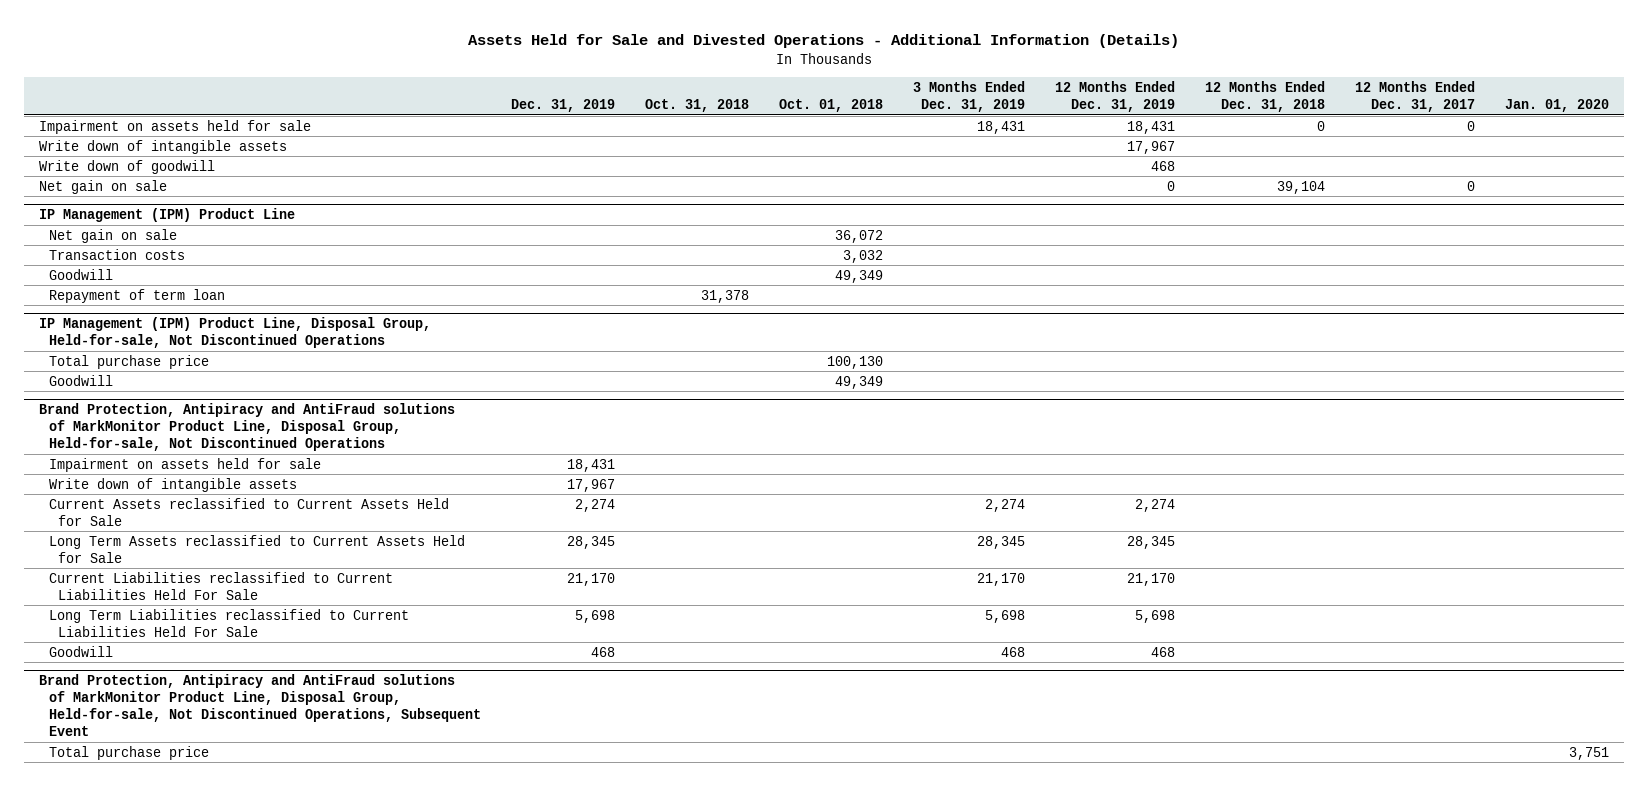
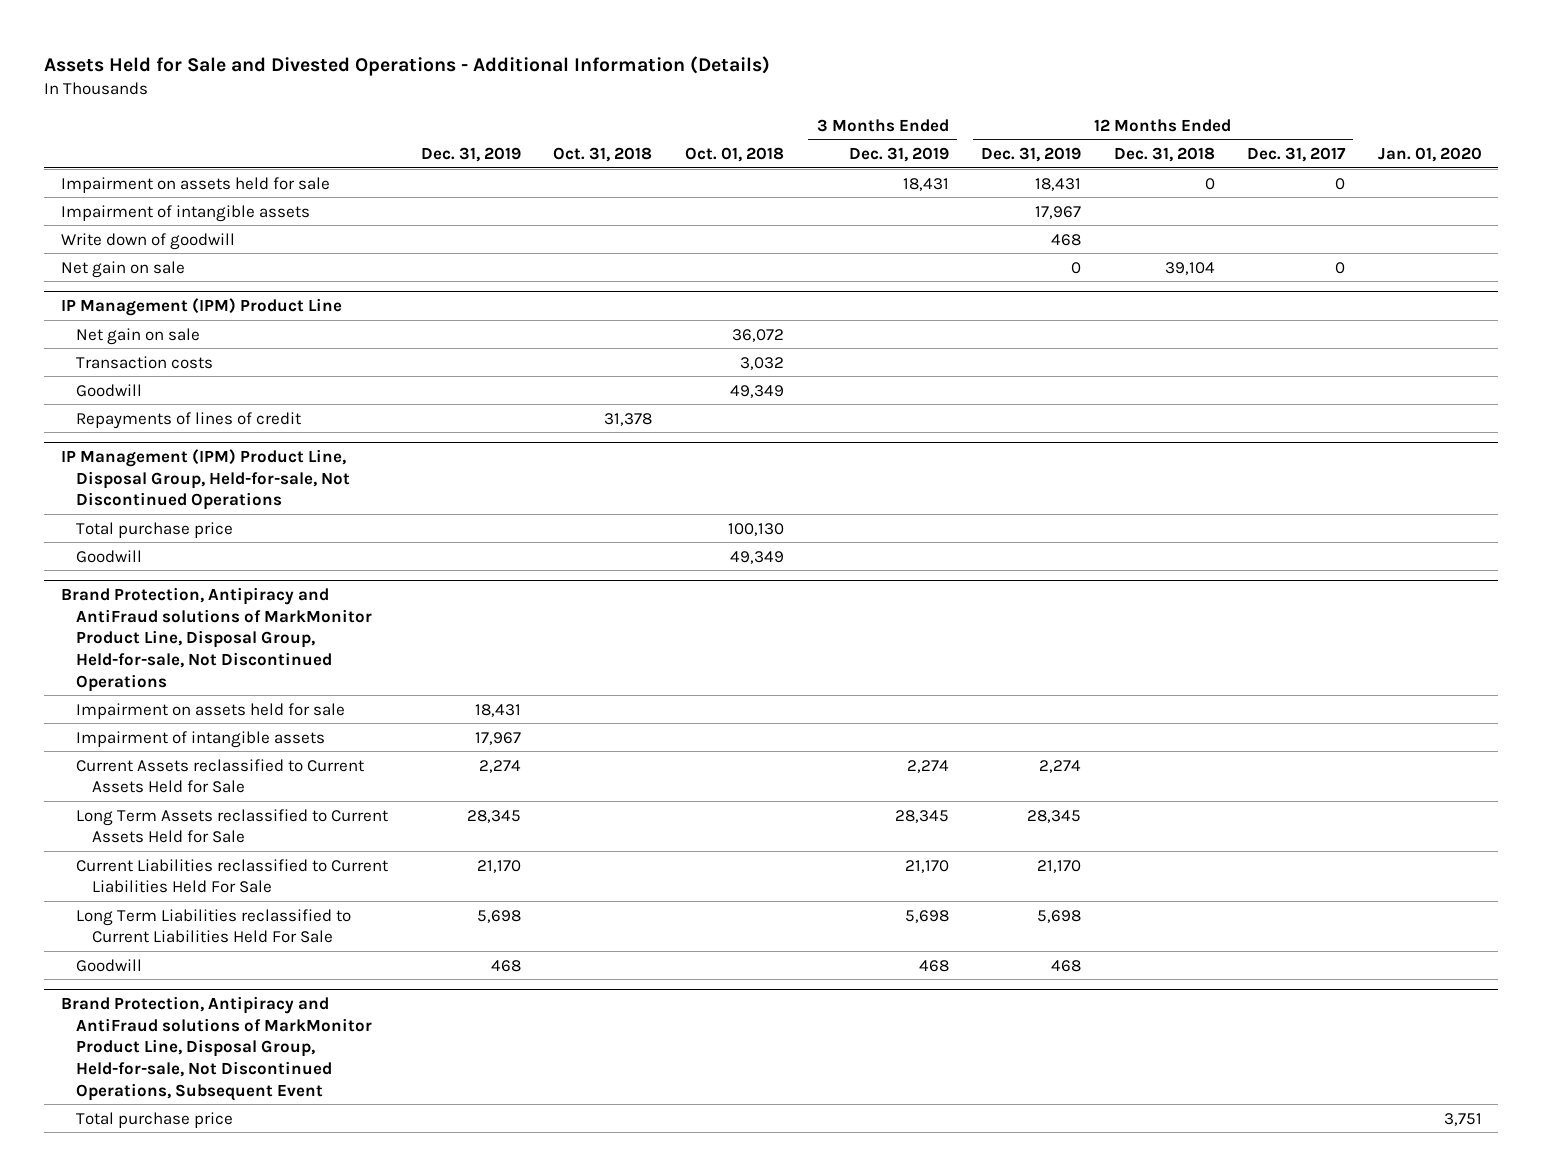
[38,139,287,154] Write down of intangible assets -> [60,204,310,222] Impairment of intangible assets
[48,288,225,303] Repayment of term loan -> [76,411,302,429] Repayments of lines of credit
[48,477,297,492] Write down of intangible assets -> [76,730,326,748] Impairment of intangible assets

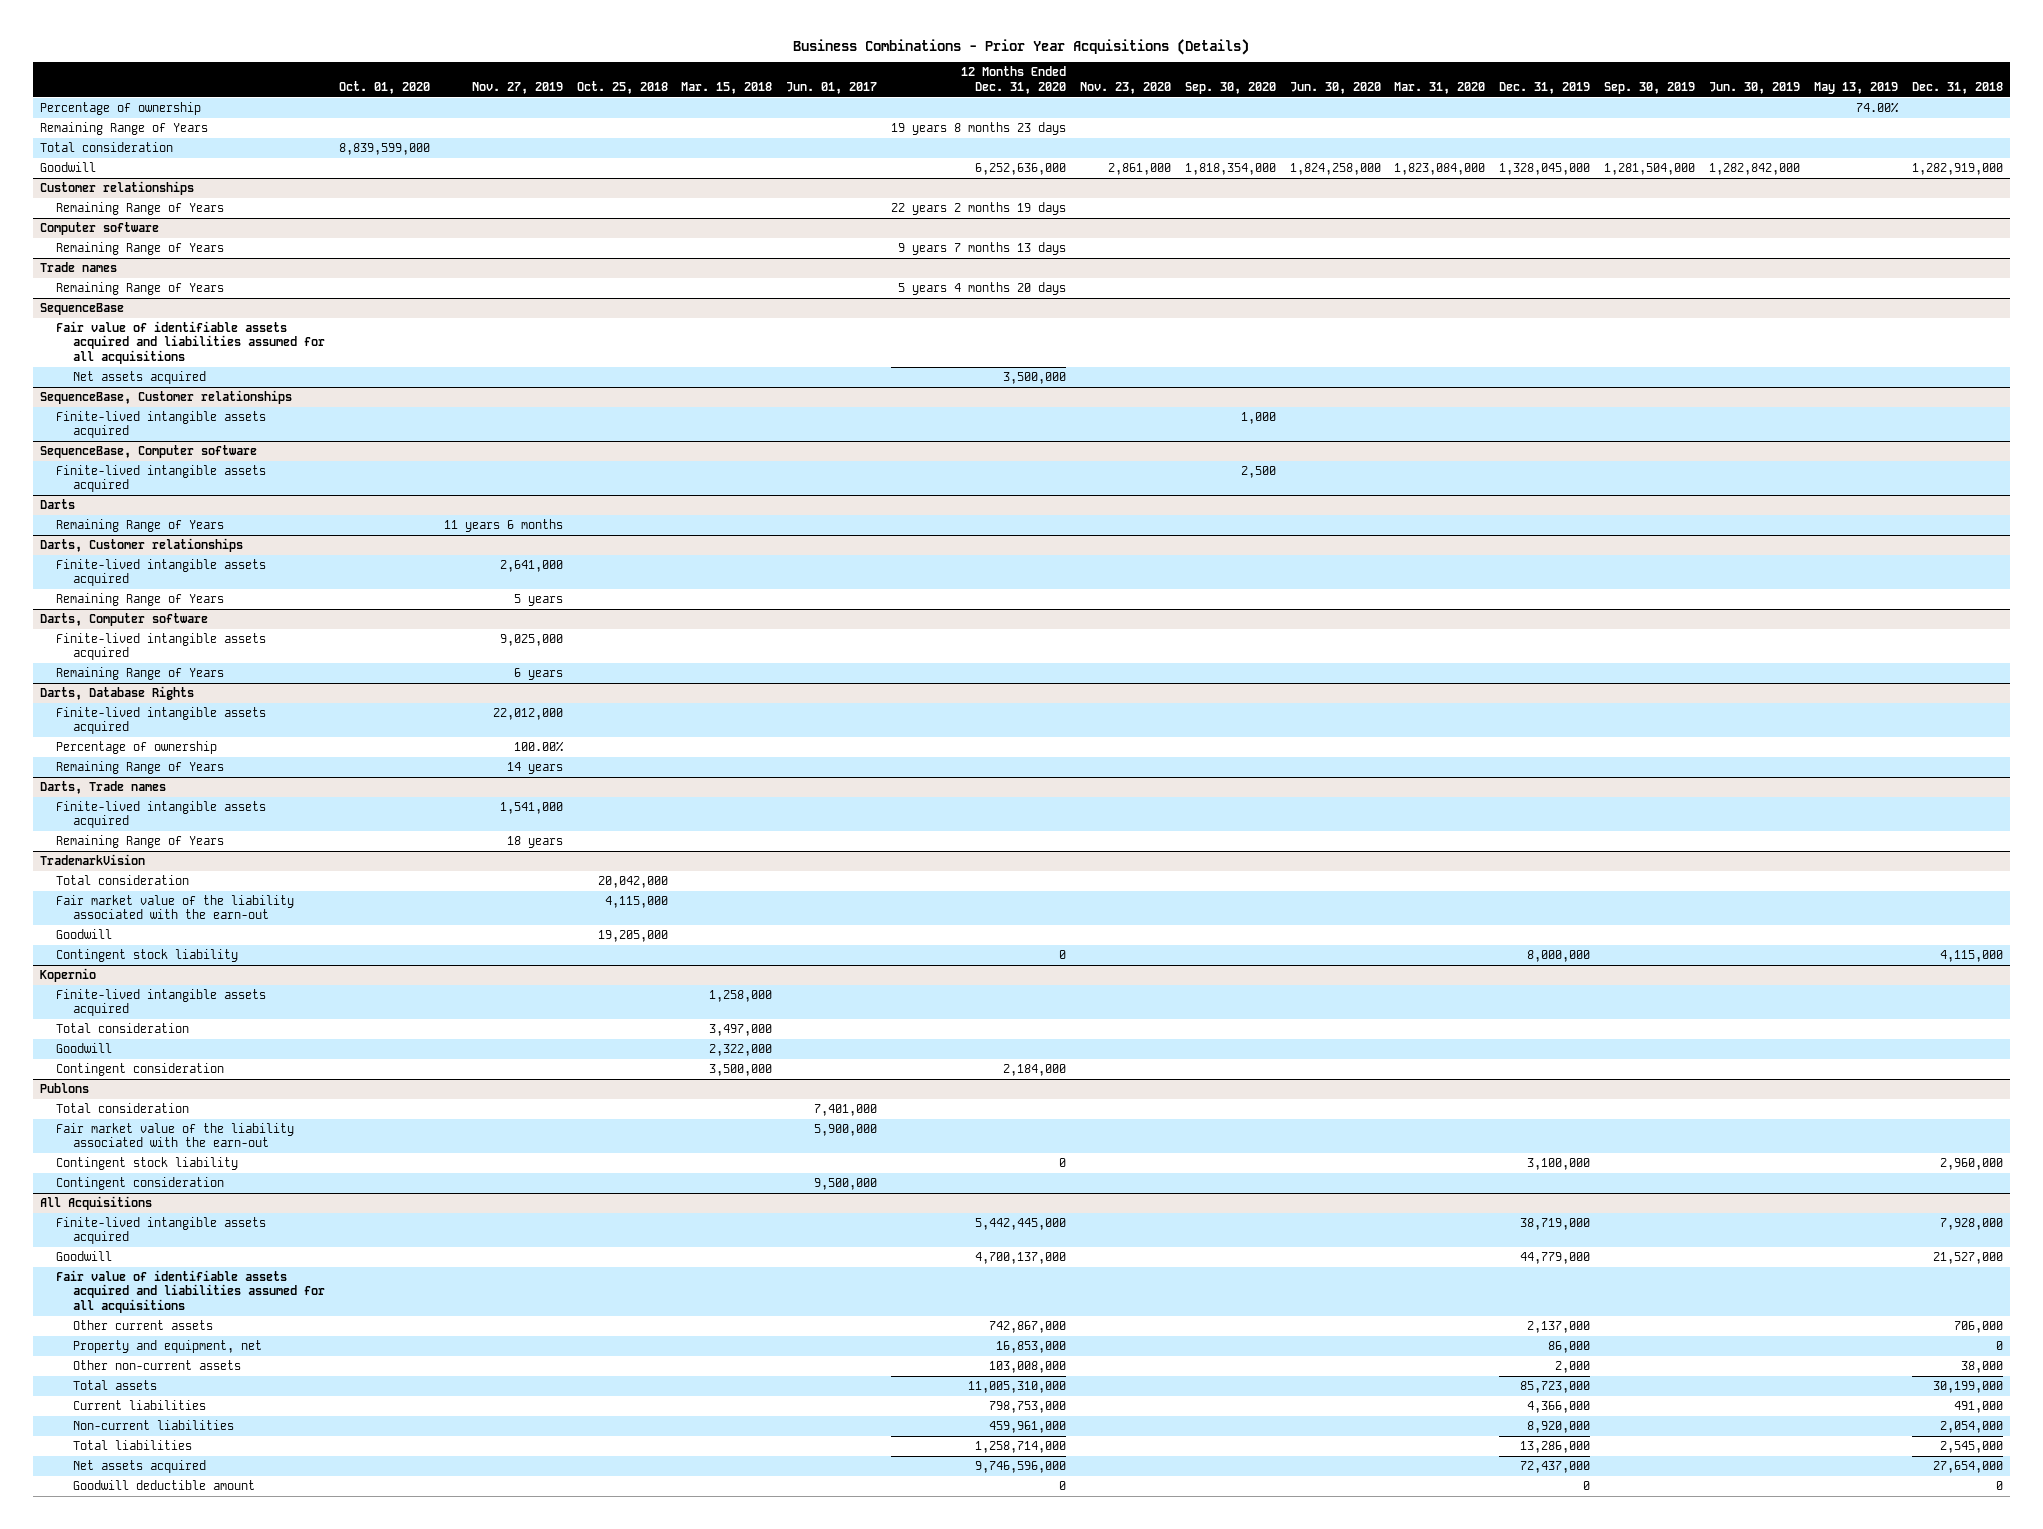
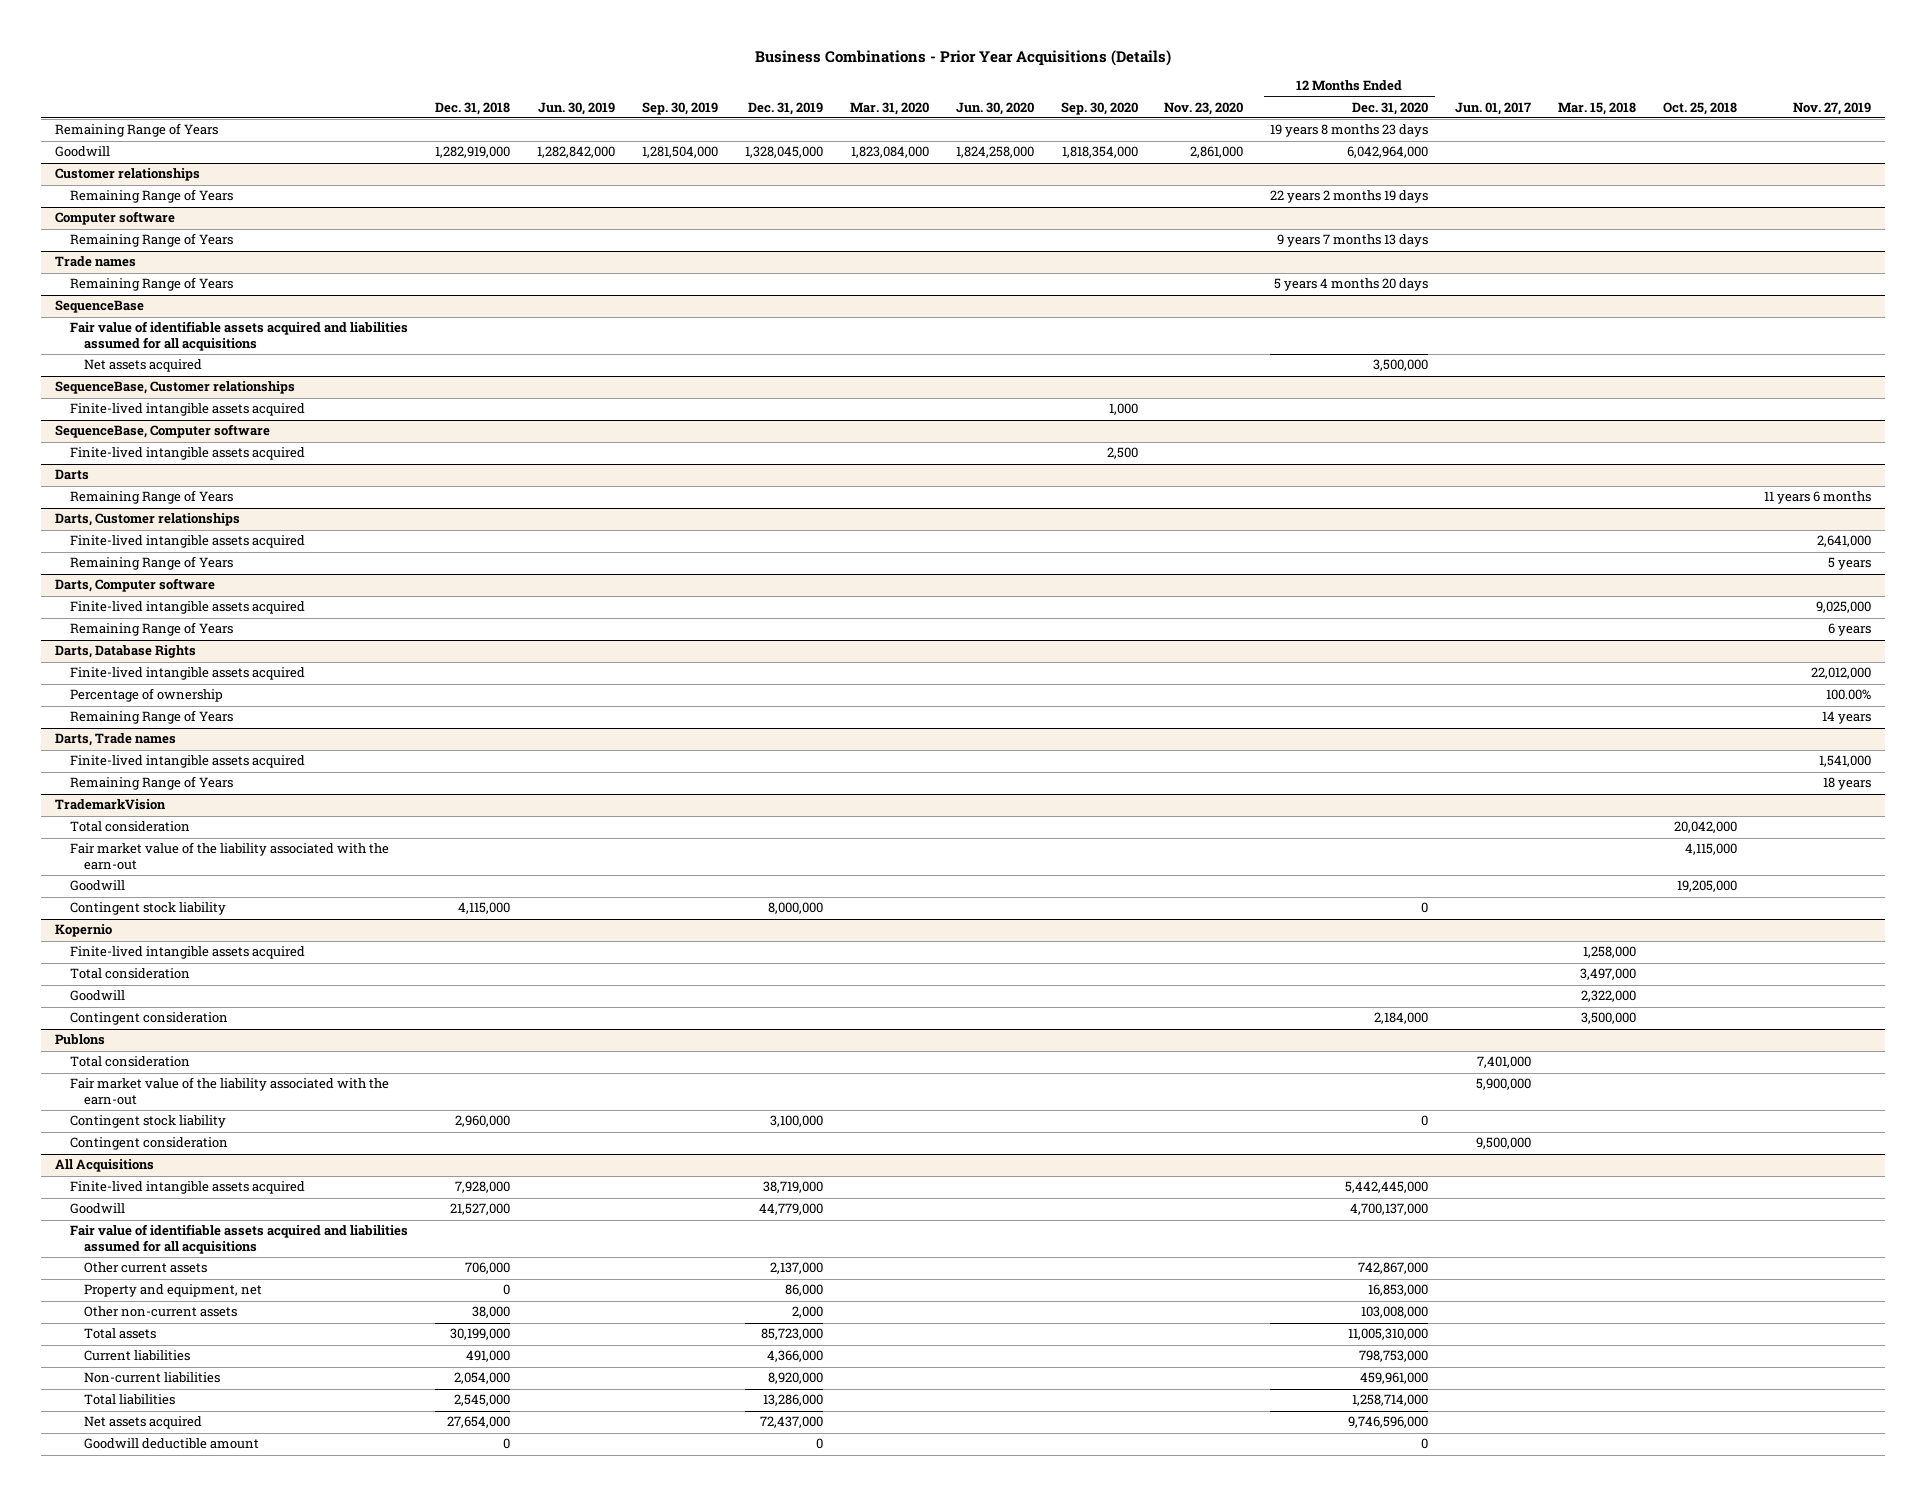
[338,80,430,94] Oct. 01, 2020 -> none
[1813,81,1898,94] May 13, 2019 -> none
[39,101,201,115] Percentage of ownership -> none
[39,141,173,152] Total consideration -> none
[975,162,1067,175] 6,252,636,000 -> [1347,146,1429,159] 6,042,964,000

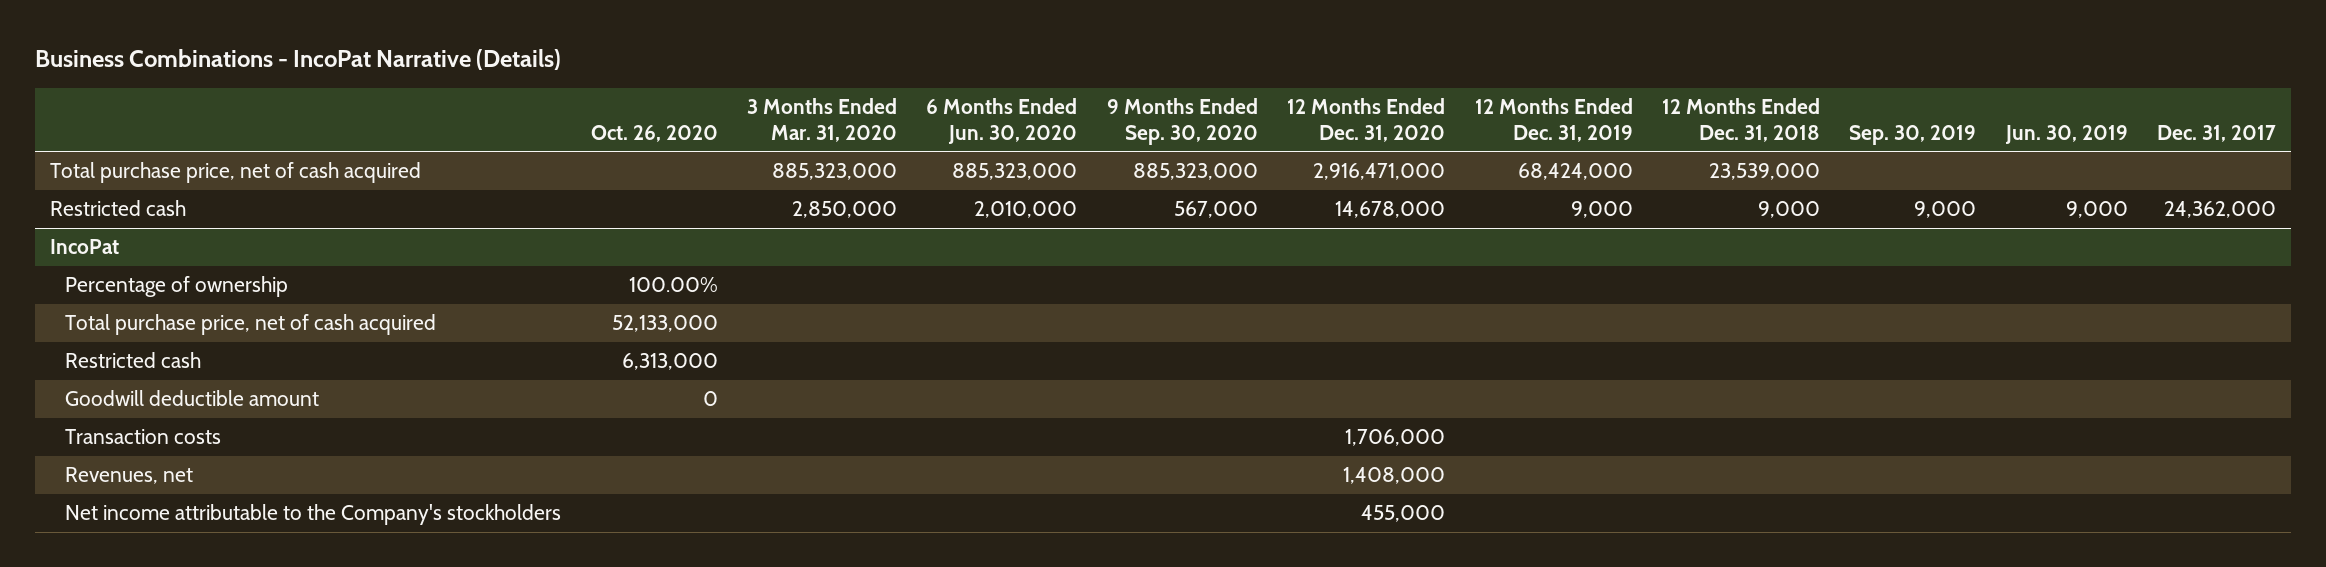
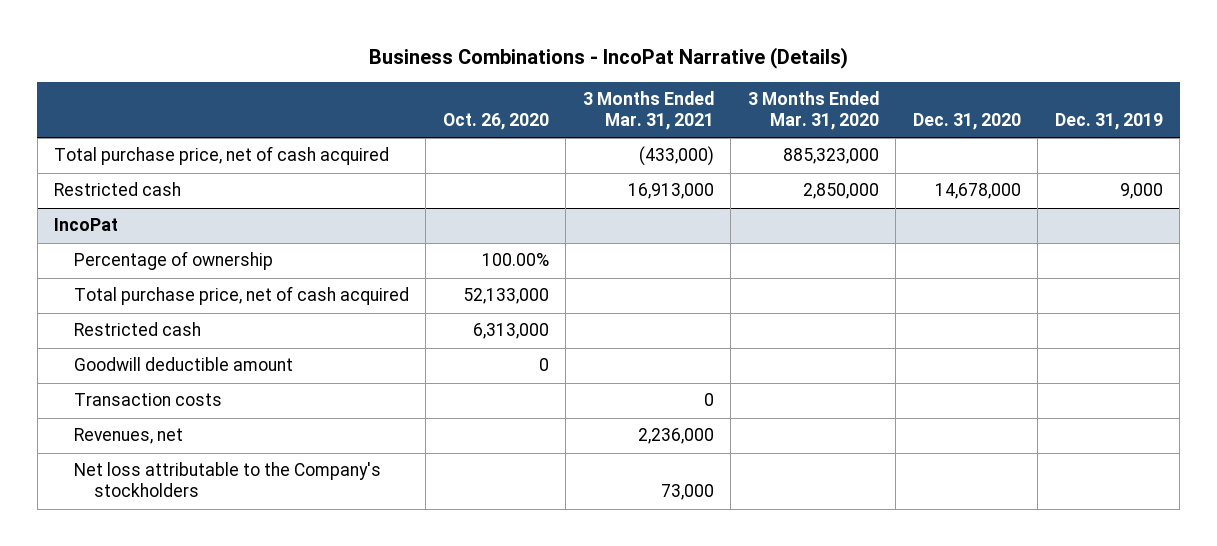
[926,98,1078,144] 6 Months Ended Jun. 30, 2020 -> none
[1106,98,1258,145] 9 Months Ended Sep. 30, 2020 -> none
[1287,98,1446,142] 12 Months Ended Dec. 31, 2020 -> none
[1474,98,1633,142] 12 Months Ended Dec. 31, 2019 -> none
[1662,98,1821,142] 12 Months Ended Dec. 31, 2018 -> none
[1849,124,1977,145] Sep. 30, 2019 -> none
[2004,124,2128,144] Jun. 30, 2019 -> none
[2157,124,2277,142] Dec. 31, 2017 -> none
none -> [582,91,714,131] 3 Months Ended Mar. 31, 2021
none -> [912,113,1021,131] Dec. 31, 2020
none -> [1054,113,1163,131] Dec. 31, 2019
[65,504,562,526] Net income attributable to the Company's stockholders -> [73,462,381,498] Net loss attributable to the Company's stockholders

